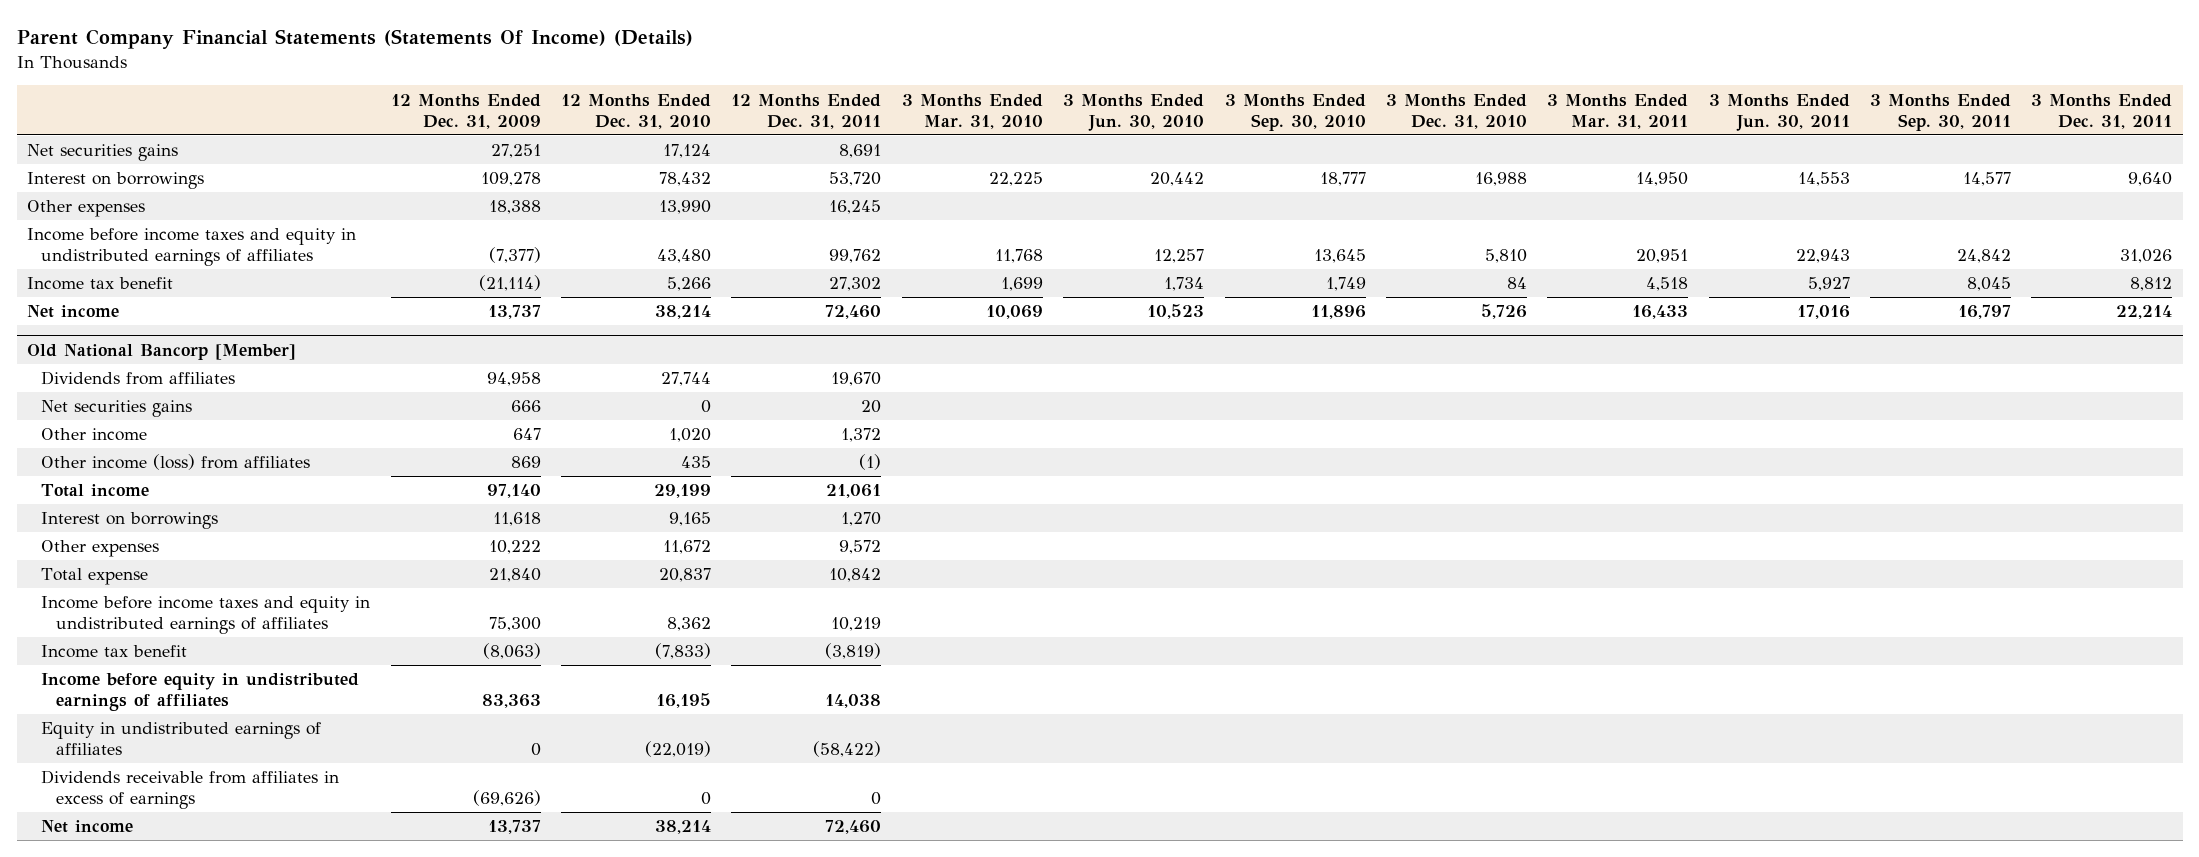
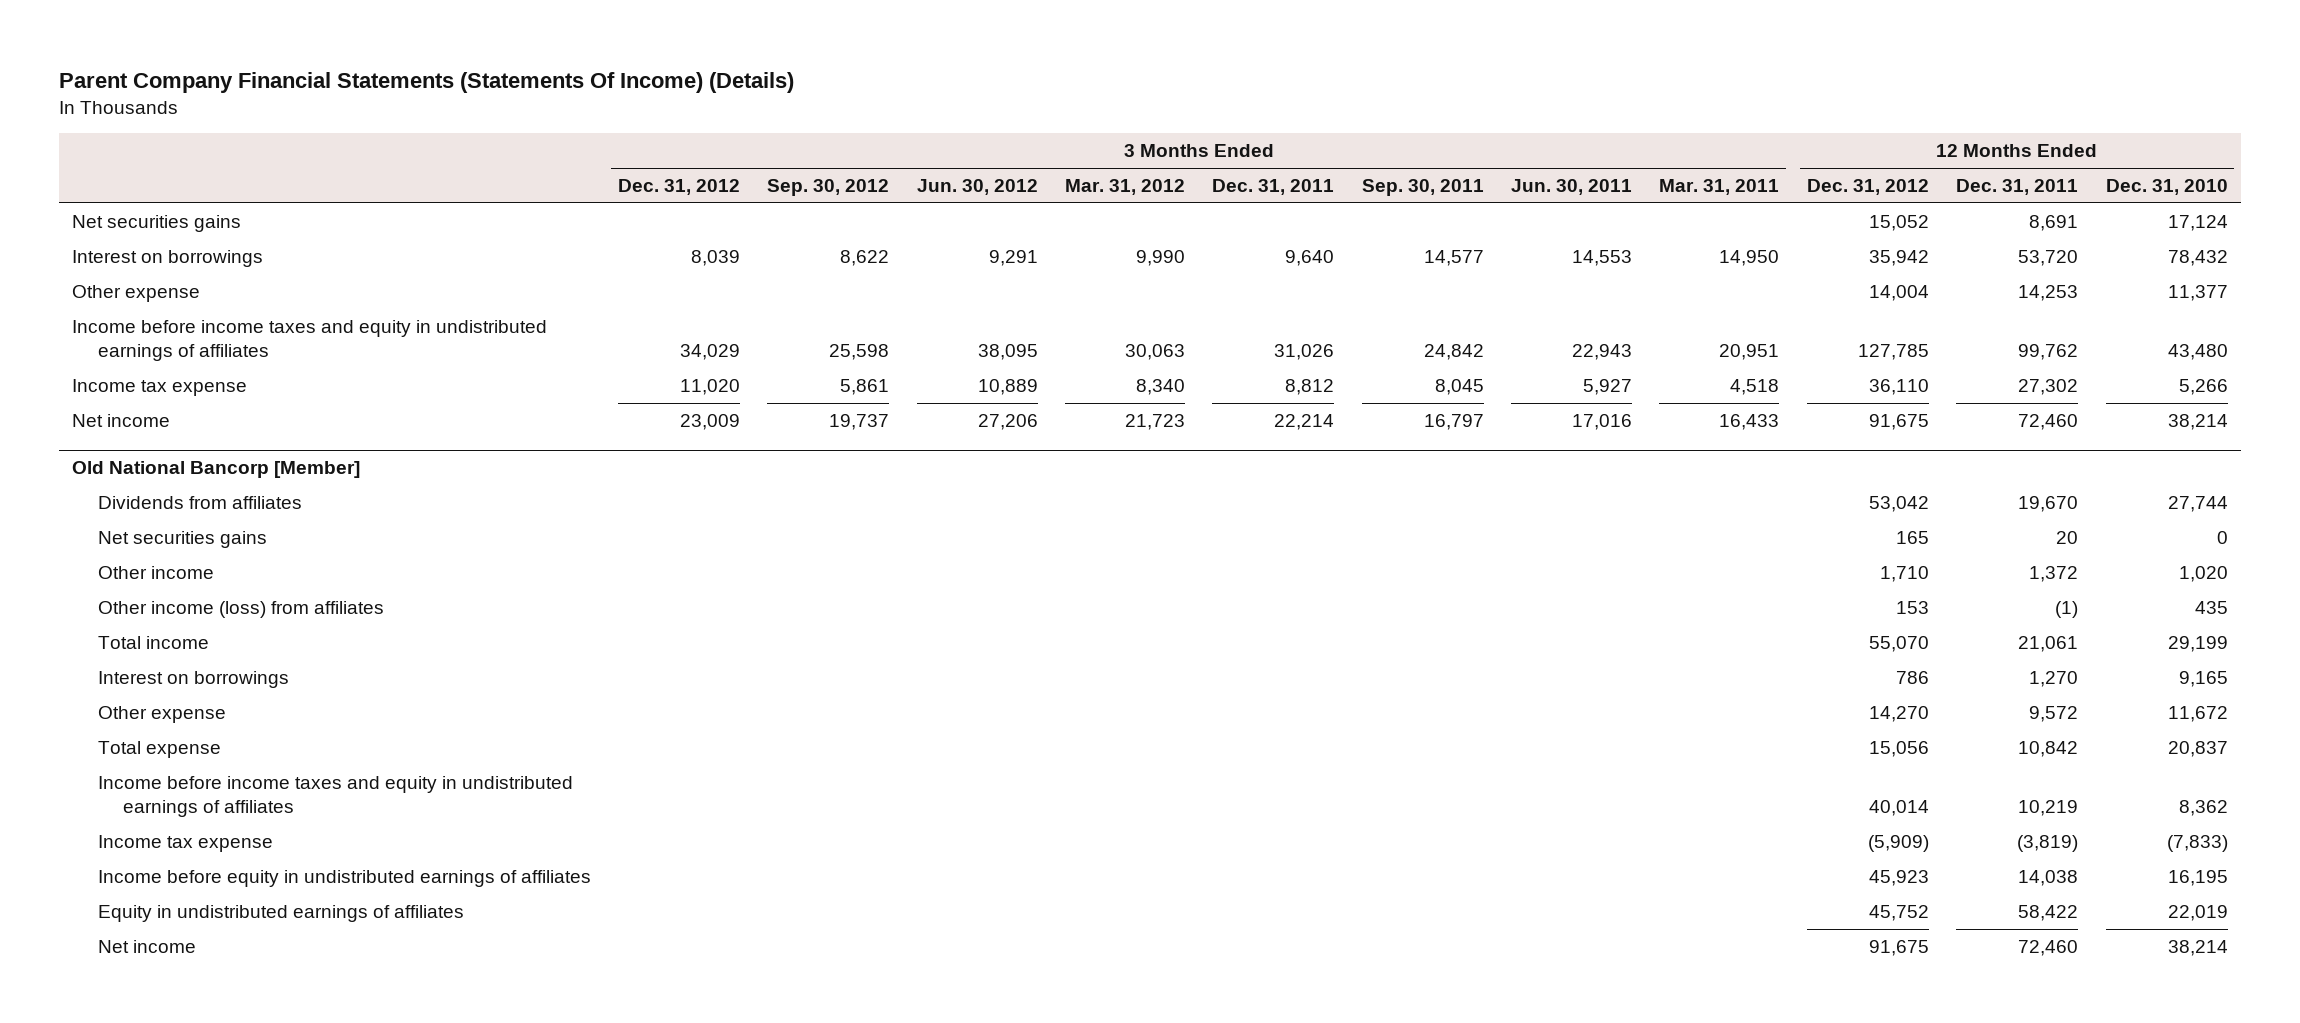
[390,93,541,129] 12 Months Ended Dec. 31, 2009 -> none
[901,93,1043,129] 3 Months Ended Mar. 31, 2010 -> none
[1063,93,1205,131] 3 Months Ended Jun. 30, 2010 -> none
[1224,93,1366,131] 3 Months Ended Sep. 30, 2010 -> none
[1385,93,1527,129] 3 Months Ended Dec. 31, 2010 -> none
none -> [617,179,740,196] Dec. 31, 2012
none -> [767,179,890,197] Sep. 30, 2012
none -> [916,179,1038,196] Jun. 30, 2012
none -> [1065,179,1186,196] Mar. 31, 2012
none -> [1806,179,1929,196] Dec. 31, 2012
[27,200,146,218] Other expenses -> [72,284,201,302] Other expense
[659,200,712,215] 13,990 -> [2167,284,2228,301] 11,377
[829,200,882,215] 16,245 -> [2018,284,2079,301] 14,253
[27,277,174,291] Income tax benefit -> [72,378,248,396] Income tax expense
[41,540,160,558] Other expenses -> [97,705,226,723] Other expense
[41,645,188,659] Income tax benefit -> [97,834,273,852] Income tax expense
[41,770,340,810] Dividends receivable from affiliates in excess of earnings -> none
[645,741,712,758] (22,019) -> [2167,904,2228,921] 22,019
[813,741,882,758] (58,422) -> [2018,904,2079,921] 58,422

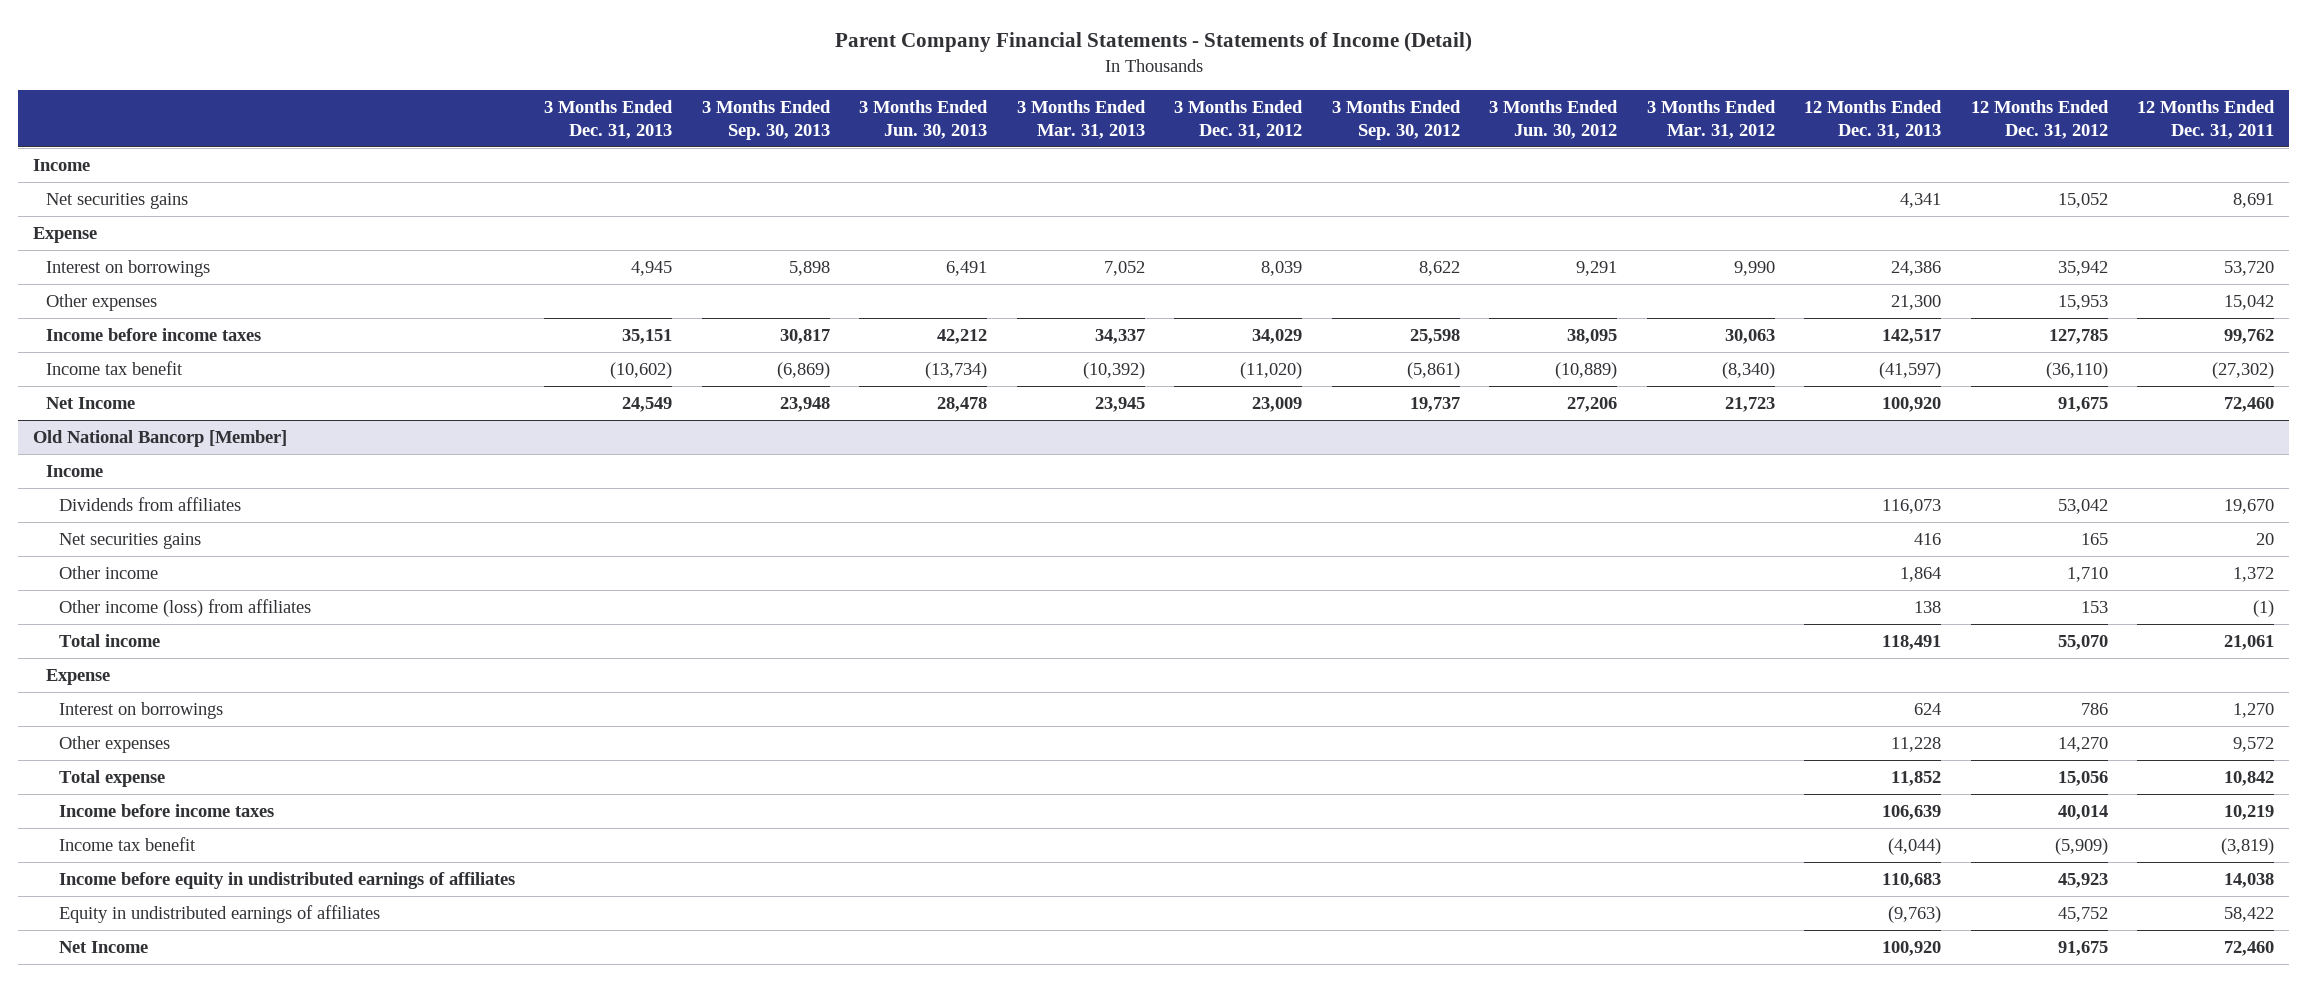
[58,72,794,94] Parent Company Financial Statements (Statements Of Income) (Details) -> [834,31,1472,52] Parent Company Financial Statements - Statements of Income (Detail)
[1212,179,1335,196] Dec. 31, 2011 -> none
[1361,179,1484,197] Sep. 30, 2011 -> none
[1511,179,1633,196] Jun. 30, 2011 -> none
[1659,179,1780,196] Mar. 31, 2011 -> none
[2105,179,2228,196] Dec. 31, 2010 -> none
none -> [544,100,674,139] 3 Months Ended Dec. 31, 2013
none -> [701,100,831,140] 3 Months Ended Sep. 30, 2013
none -> [859,100,989,139] 3 Months Ended Jun. 30, 2013
none -> [1016,100,1146,139] 3 Months Ended Mar. 31, 2013
none -> [1804,100,1943,139] 12 Months Ended Dec. 31, 2013
none -> [33,159,91,172] Income
none -> [33,227,98,244] Expense
[72,284,201,302] Other expense -> [45,294,157,312] Other expenses
[1868,284,1929,301] 14,004 -> [2057,295,2108,311] 15,953
[2018,284,2079,301] 14,253 -> [2224,295,2275,311] 15,042
[72,319,548,362] Income before income taxes and equity in undistributed earnings of affiliates -> [45,328,261,342] Income before income taxes
[72,378,248,396] Income tax expense -> [45,361,183,376] Income tax benefit
[679,378,740,395] 11,020 -> [1240,362,1303,380] (11,020)
[840,378,890,395] 5,861 -> [1406,362,1460,380] (5,861)
[977,378,1038,395] 10,889 -> [1555,362,1618,380] (10,889)
[1136,378,1186,395] 8,340 -> [1721,362,1775,380] (8,340)
[1868,378,1929,395] 36,110 -> [2045,362,2108,380] (36,110)
[2018,378,2079,395] 27,302 -> [2212,362,2275,380] (27,302)
[72,413,171,427] Net income -> [45,397,135,410] Net Income
none -> [45,465,103,478] Income
none -> [45,669,110,686] Expense
[97,705,226,723] Other expense -> [58,736,170,754] Other expenses
[97,775,573,818] Income before income taxes and equity in undistributed earnings of affiliates -> [58,804,274,818] Income before income taxes
[97,834,273,852] Income tax expense -> [58,837,196,852] Income tax benefit
[97,939,196,953] Net income -> [58,941,148,954] Net Income

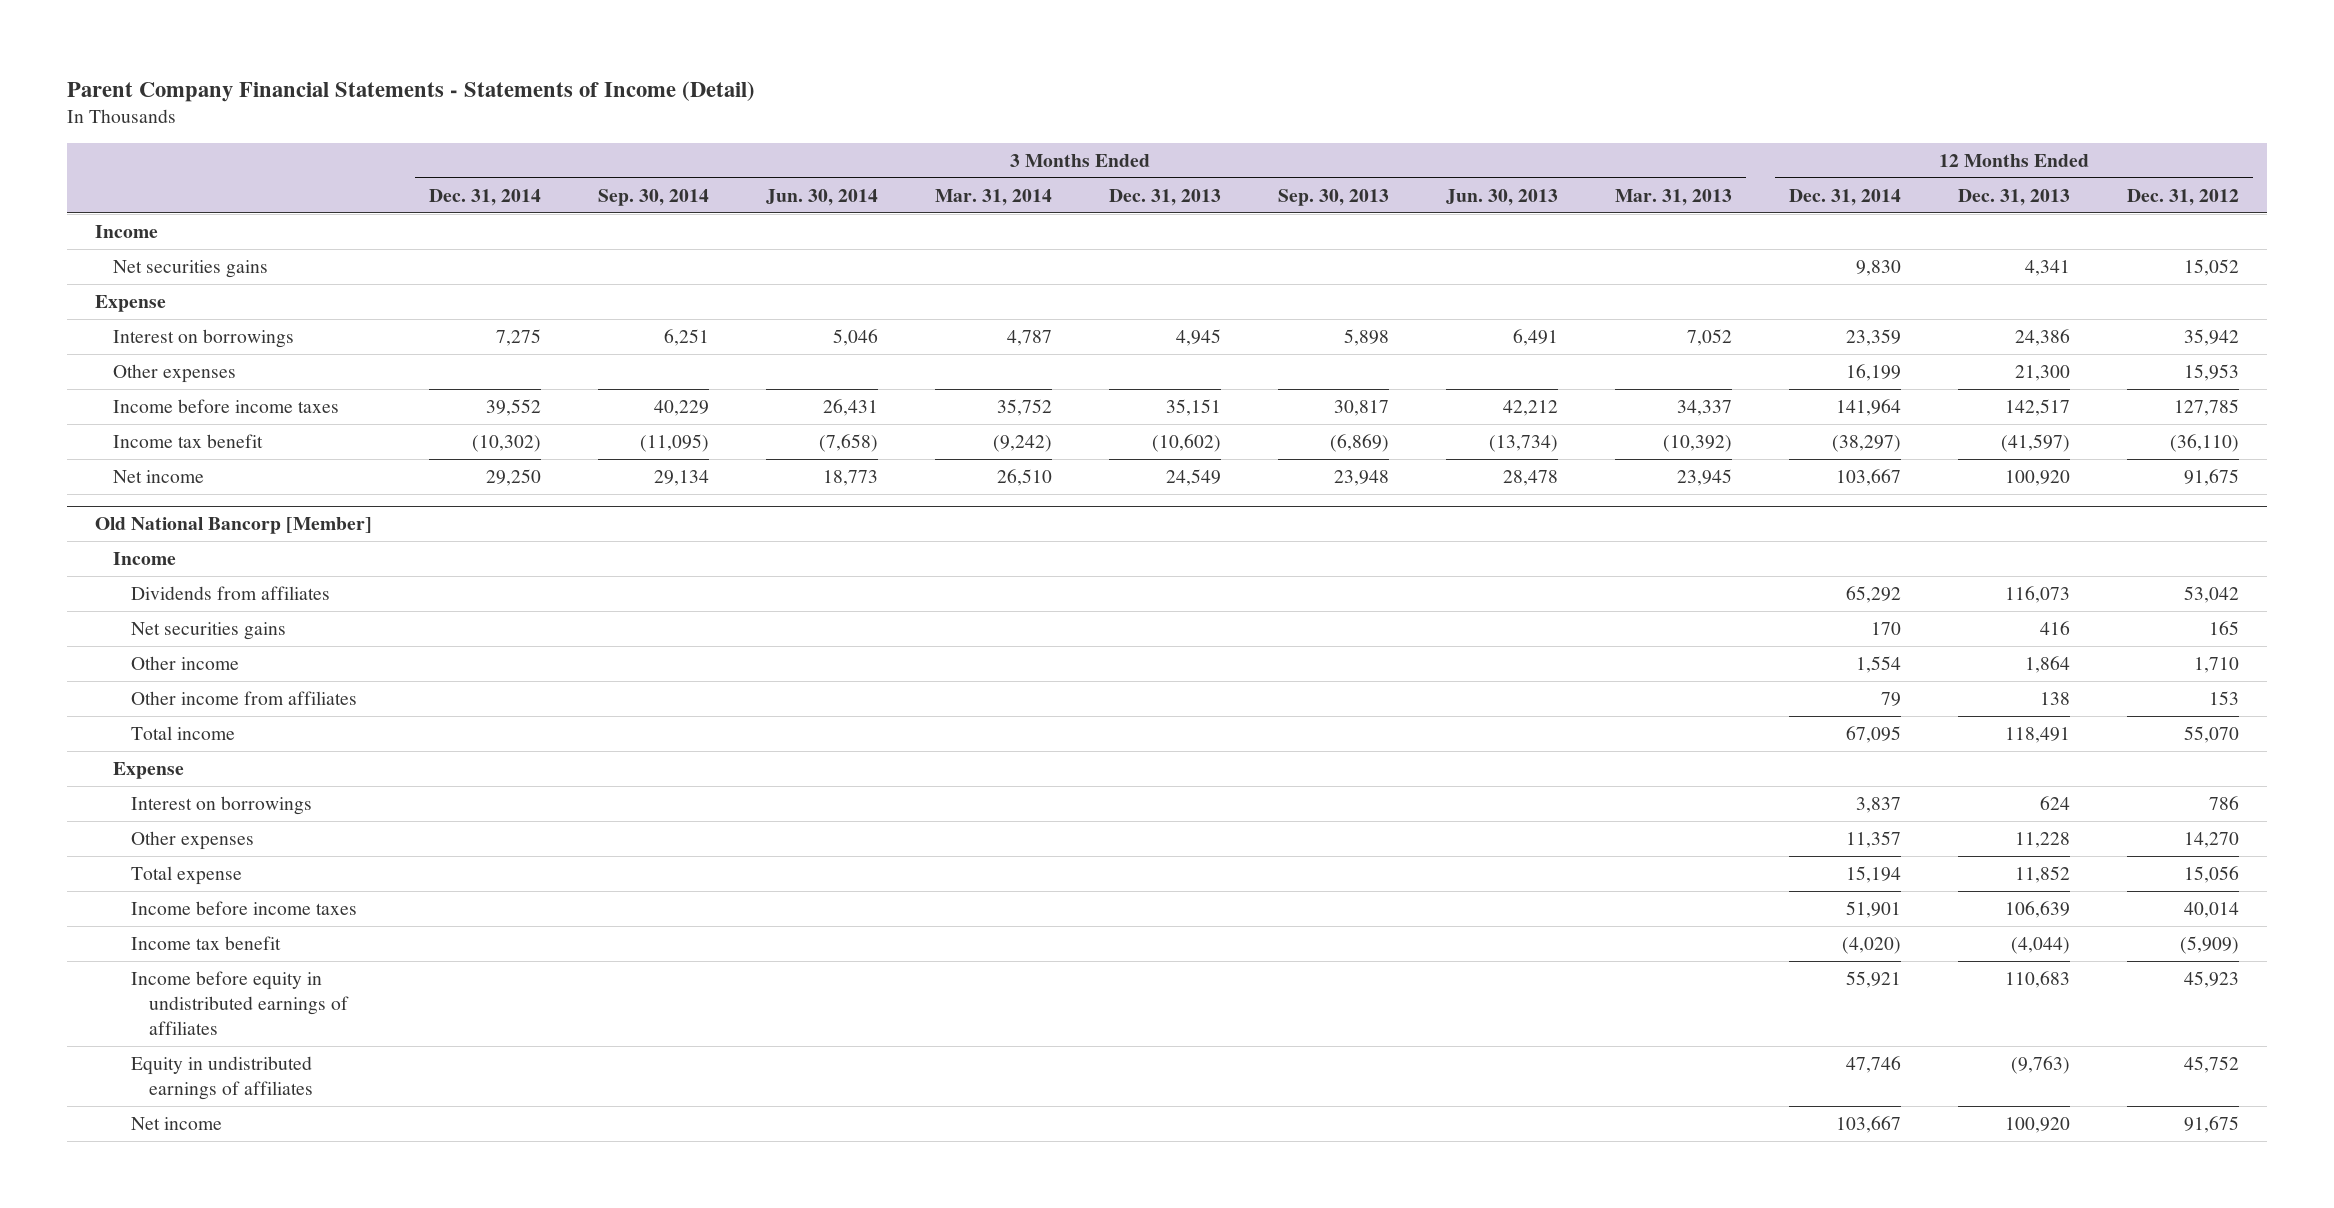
[1174,100,1304,139] 3 Months Ended Dec. 31, 2012 -> none
[1331,100,1461,140] 3 Months Ended Sep. 30, 2012 -> none
[1489,100,1619,139] 3 Months Ended Jun. 30, 2012 -> none
[1646,100,1776,139] 3 Months Ended Mar. 31, 2012 -> none
[2137,100,2276,139] 12 Months Ended Dec. 31, 2011 -> none
none -> [429,188,542,206] Dec. 31, 2014
none -> [598,188,710,206] Sep. 30, 2014
none -> [766,188,879,206] Jun. 30, 2014
none -> [935,188,1053,206] Mar. 31, 2014
none -> [1788,188,1901,206] Dec. 31, 2014
[45,397,135,410] Net Income -> [113,469,205,483] Net income
[58,599,311,618] Other income (loss) from affiliates -> [131,690,358,705] Other income from affiliates
[58,941,148,954] Net Income -> [131,1116,223,1130] Net income

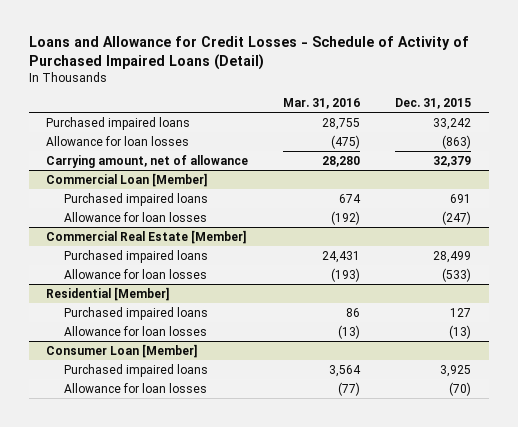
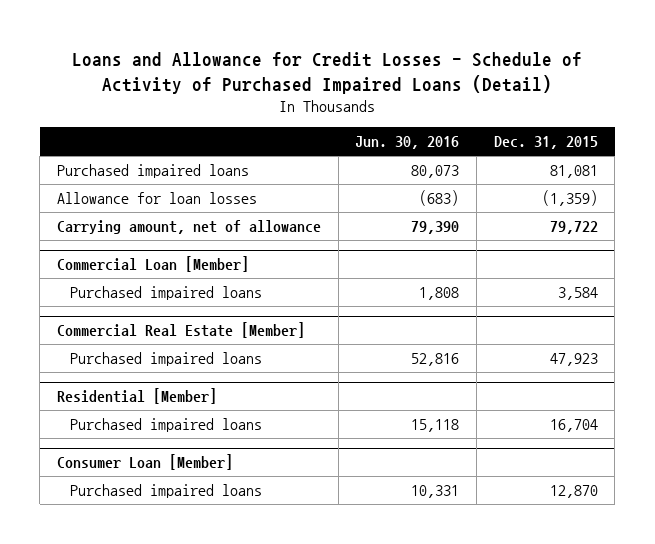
[283,98,361,110] Mar. 31, 2016 -> none
none -> [355,136,460,150] Jun. 30, 2016
[433,117,472,130] 33,242 -> [549,165,598,179] 81,081
[442,134,472,149] (863) -> [541,190,598,207] (1,359)
[433,155,472,167] 32,379 -> [549,221,598,235] 79,722
[64,211,208,222] Allowance for loan losses -> none
[450,193,472,203] 691 -> [557,287,598,301] 3,584
[64,268,208,279] Allowance for loan losses -> none
[433,250,472,263] 28,499 -> [549,353,598,367] 47,923
[64,325,208,336] Allowance for loan losses -> none
[450,307,472,317] 127 -> [549,419,598,433] 16,704
[64,382,208,393] Allowance for loan losses -> none
[440,364,472,377] 3,925 -> [549,485,598,499] 12,870

